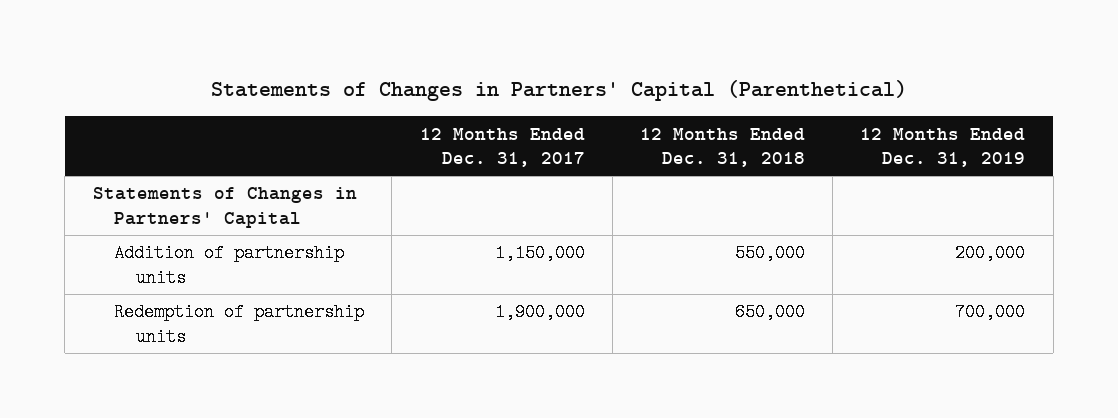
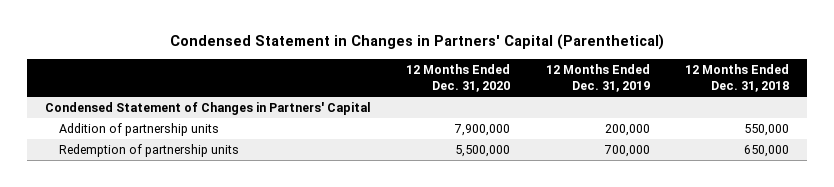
[210,80,907,102] Statements of Changes in Partners' Capital (Parenthetical) -> [169,34,664,51] Condensed Statement in Changes in Partners' Capital (Parenthetical)
[419,127,585,168] 12 Months Ended Dec. 31, 2017 -> none
none -> [406,63,511,92] 12 Months Ended Dec. 31, 2020
[92,187,357,228] Statements of Changes in Partners' Capital -> [44,102,371,116] Condensed Statement of Changes in Partners' Capital

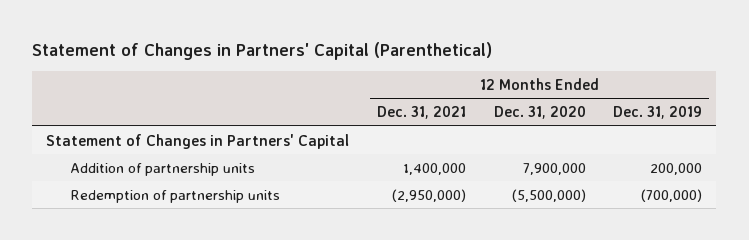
[169,34,664,51] Condensed Statement in Changes in Partners' Capital (Parenthetical) -> [32,41,493,60] Statement of Changes in Partners' Capital (Parenthetical)
[685,63,790,92] 12 Months Ended Dec. 31, 2018 -> none
none -> [376,106,466,120] Dec. 31, 2021
[44,102,371,116] Condensed Statement of Changes in Partners' Capital -> [46,133,350,149] Statement of Changes in Partners' Capital
[455,145,511,158] 5,500,000 -> [511,188,586,202] (5,500,000)
[603,145,650,158] 700,000 -> [641,188,703,202] (700,000)

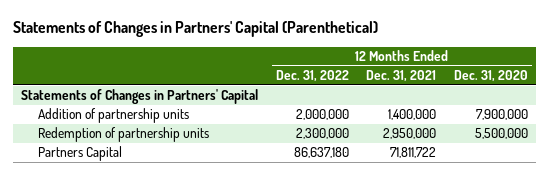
[32,41,493,60] Statement of Changes in Partners' Capital (Parenthetical) -> [12,21,378,38] Statements of Changes in Partners' Capital (Parenthetical)
[613,106,703,120] Dec. 31, 2019 -> none
none -> [275,70,349,83] Dec. 31, 2022
[46,133,350,149] Statement of Changes in Partners' Capital -> [21,89,259,105] Statements of Changes in Partners' Capital
[391,188,466,202] (2,950,000) -> [383,128,437,140] 2,950,000
[511,188,586,202] (5,500,000) -> [474,128,528,140] 5,500,000
none -> [38,146,123,162] Partners Capital

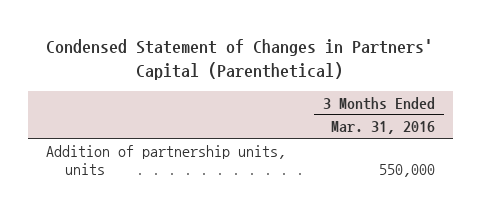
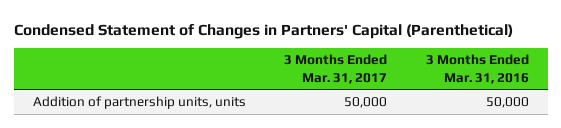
none -> [284,54,388,84] 3 Months Ended Mar. 31, 2017
[378,164,435,178] 550,000 -> [485,97,529,109] 50,000

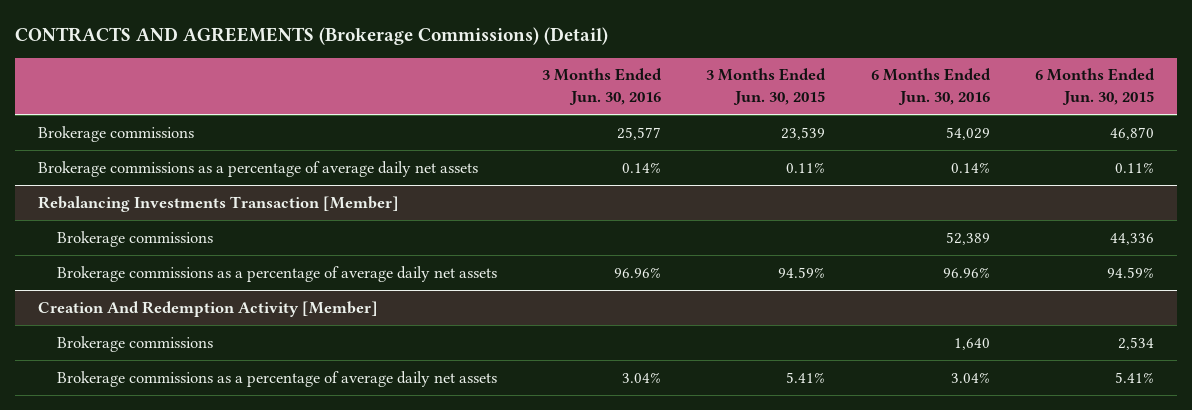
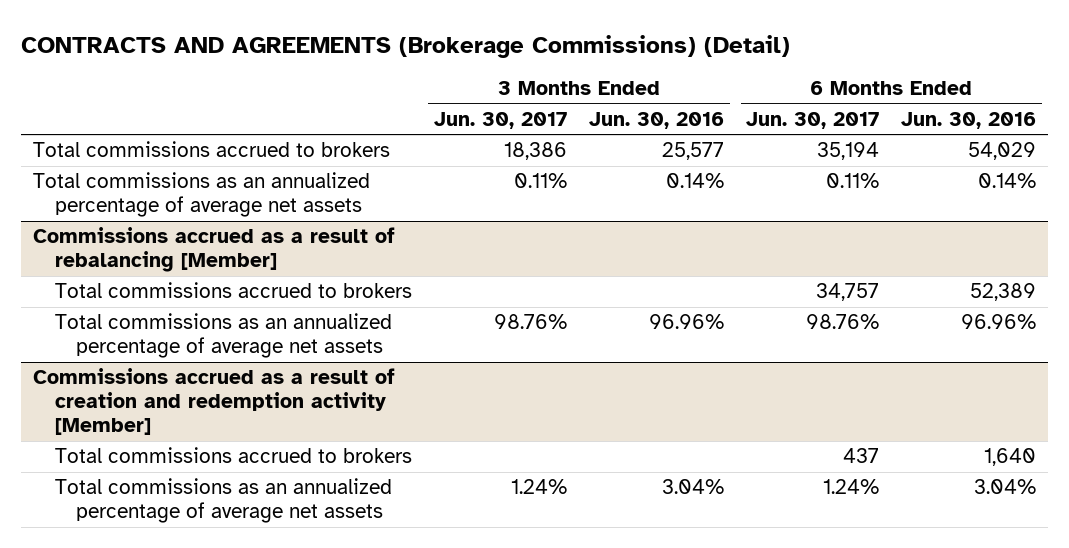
[706,68,827,106] 3 Months Ended Jun. 30, 2015 -> none
[1035,68,1156,106] 6 Months Ended Jun. 30, 2015 -> none
none -> [433,111,567,129] Jun. 30, 2017
none -> [746,111,880,129] Jun. 30, 2017
[37,125,194,142] Brokerage commissions -> [32,141,390,158] Total commissions accrued to brokers
[37,160,478,177] Brokerage commissions as a percentage of average daily net assets -> [32,172,370,218] Total commissions as an annualized percentage of average net assets
[37,195,399,212] Rebalancing Investments Transaction [Member] -> [32,227,395,273] Commissions accrued as a result of rebalancing [Member]
[56,230,213,247] Brokerage commissions -> [54,282,412,299] Total commissions accrued to brokers
[56,265,497,282] Brokerage commissions as a percentage of average daily net assets -> [54,313,392,359] Total commissions as an annualized percentage of average net assets
[37,300,378,317] Creation And Redemption Activity [Member] -> [32,368,395,436] Commissions accrued as a result of creation and redemption activity [Member]
[56,335,213,352] Brokerage commissions -> [54,447,412,464] Total commissions accrued to brokers
[56,370,497,387] Brokerage commissions as a percentage of average daily net assets -> [54,478,392,524] Total commissions as an annualized percentage of average net assets

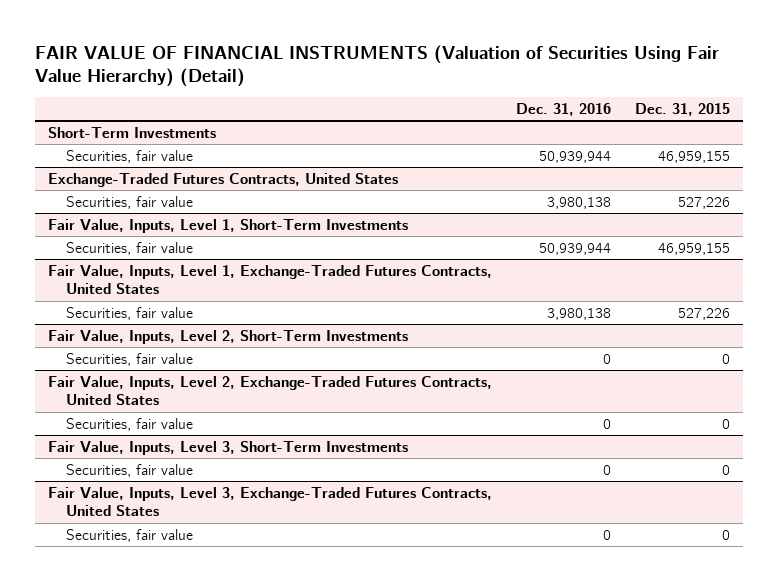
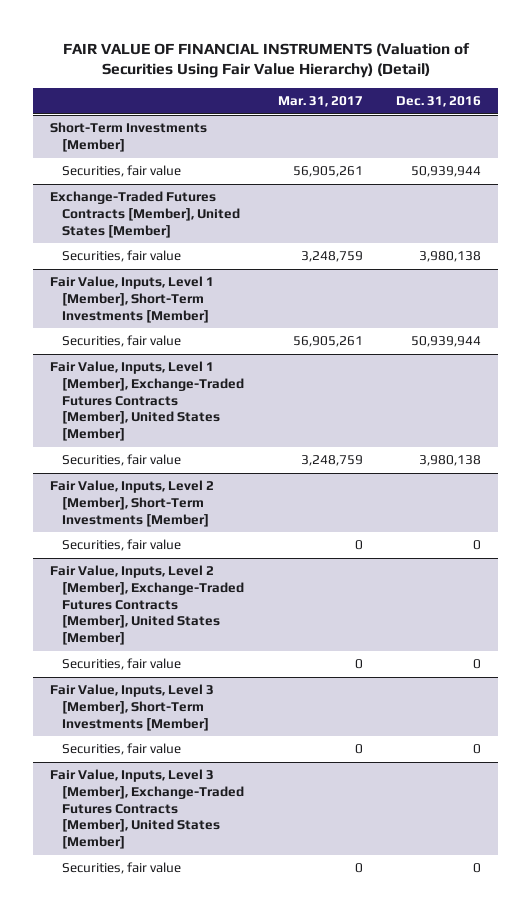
[635,102,731,116] Dec. 31, 2015 -> none
none -> [277,96,363,108] Mar. 31, 2017
[47,126,216,138] Short-Term Investments -> [50,122,208,152] Short-Term Investments [Member]
[47,172,398,187] Exchange-Traded Futures Contracts, United States -> [50,191,241,238] Exchange-Traded Futures Contracts [Member], United States [Member]
[47,218,408,233] Fair Value, Inputs, Level 1, Short-Term Investments -> [50,276,215,323] Fair Value, Inputs, Level 1 [Member], Short-Term Investments [Member]
[47,264,492,295] Fair Value, Inputs, Level 1, Exchange-Traded Futures Contracts, United States -> [50,361,245,442] Fair Value, Inputs, Level 1 [Member], Exchange-Traded Futures Contracts [Member], United States [Member]
[47,329,408,344] Fair Value, Inputs, Level 2, Short-Term Investments -> [50,480,215,527] Fair Value, Inputs, Level 2 [Member], Short-Term Investments [Member]
[47,375,492,406] Fair Value, Inputs, Level 2, Exchange-Traded Futures Contracts, United States -> [50,565,245,646] Fair Value, Inputs, Level 2 [Member], Exchange-Traded Futures Contracts [Member], United States [Member]
[47,440,408,455] Fair Value, Inputs, Level 3, Short-Term Investments -> [50,684,215,731] Fair Value, Inputs, Level 3 [Member], Short-Term Investments [Member]
[47,486,492,517] Fair Value, Inputs, Level 3, Exchange-Traded Futures Contracts, United States -> [50,769,245,850] Fair Value, Inputs, Level 3 [Member], Exchange-Traded Futures Contracts [Member], United States [Member]

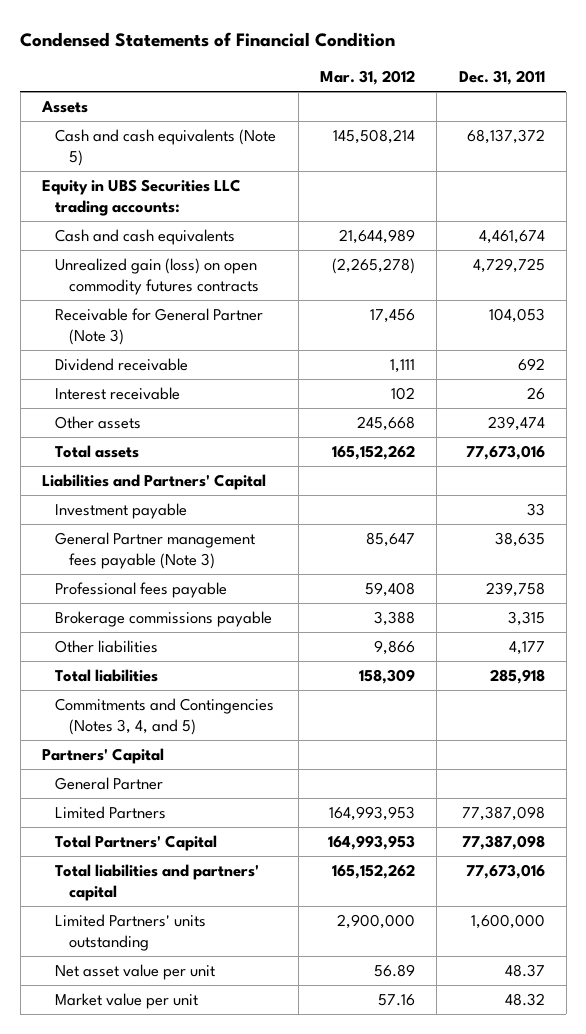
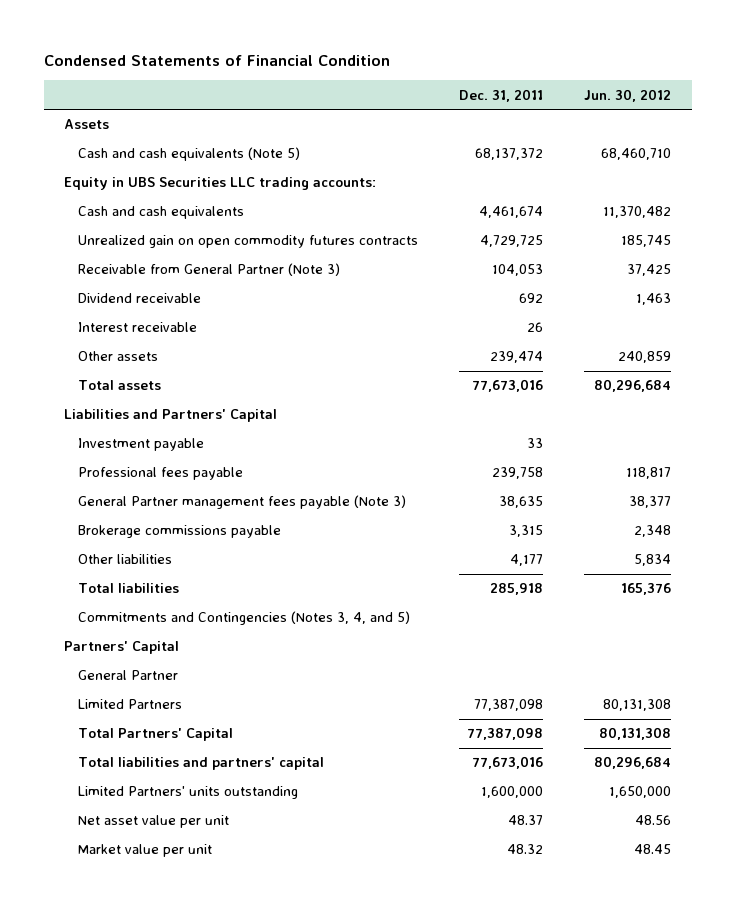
[319,70,415,86] Mar. 31, 2012 -> none
none -> [584,88,672,102] Jun. 30, 2012
[55,257,259,296] Unrealized gain (loss) on open commodity futures contracts -> [77,235,418,249] Unrealized gain on open commodity futures contracts
[55,307,264,346] Receivable for General Partner (Note 3) -> [77,263,340,277] Receivable from General Partner (Note 3)
[55,531,256,570] General Partner management fees payable (Note 3) -> [77,495,406,510] General Partner management fees payable (Note 3)

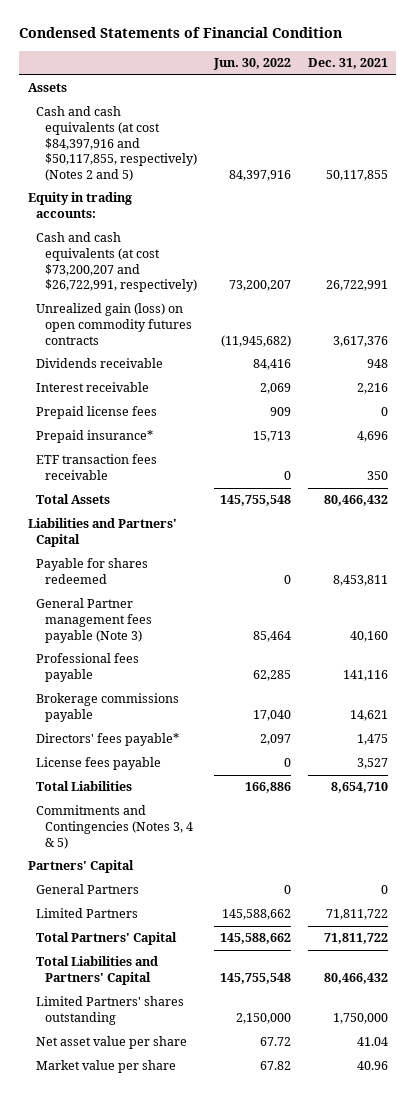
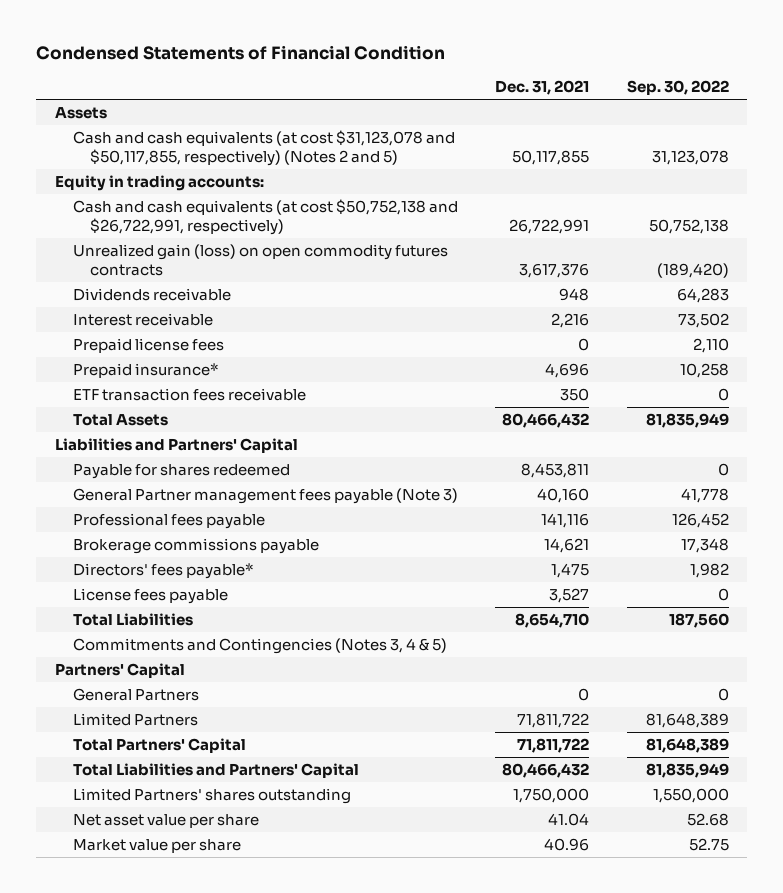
[212,58,291,71] Jun. 30, 2022 -> none
none -> [626,80,729,96] Sep. 30, 2022
[36,106,197,181] Cash and cash equivalents (at cost $84,397,916 and $50,117,855, respectively) (Notes 2 and 5) -> [72,130,455,166] Cash and cash equivalents (at cost $31,123,078 and $50,117,855, respectively) (Notes 2 and 5)
[36,232,197,293] Cash and cash equivalents (at cost $73,200,207 and $26,722,991, respectively) -> [72,199,458,235] Cash and cash equivalents (at cost $50,752,138 and $26,722,991, respectively)

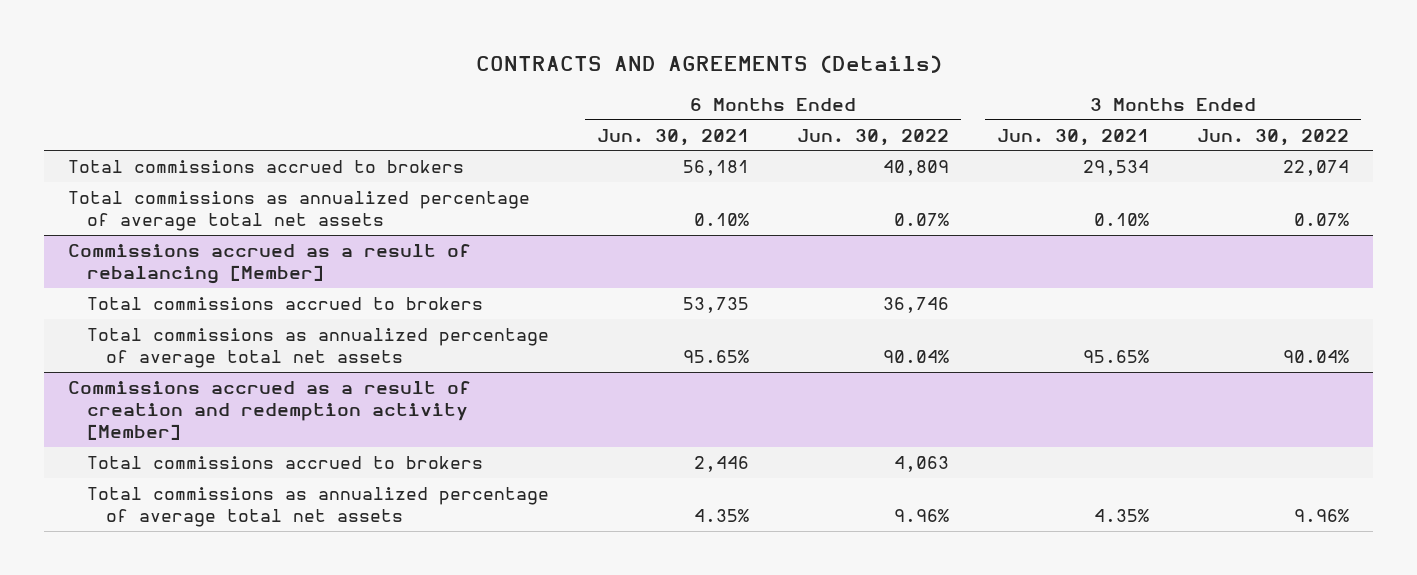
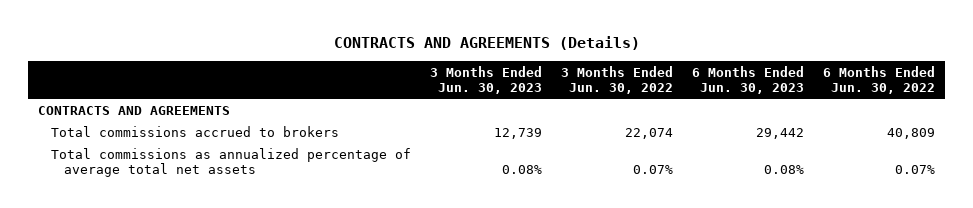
[596,128,749,146] Jun. 30, 2021 -> none
[997,128,1150,146] Jun. 30, 2021 -> none
none -> [429,65,542,94] 3 Months Ended Jun. 30, 2023
none -> [692,65,805,94] 6 Months Ended Jun. 30, 2023
none -> [38,105,231,115] CONTRACTS AND AGREEMENTS
[67,244,471,285] Commissions accrued as a result of rebalancing [Member] -> none
[86,297,483,311] Total commissions accrued to brokers -> none
[86,328,549,369] Total commissions as annualized percentage of average total net assets -> none
[67,381,471,441] Commissions accrued as a result of creation and redemption activity [Member] -> none
[86,456,483,470] Total commissions accrued to brokers -> none
[86,487,549,528] Total commissions as annualized percentage of average total net assets -> none

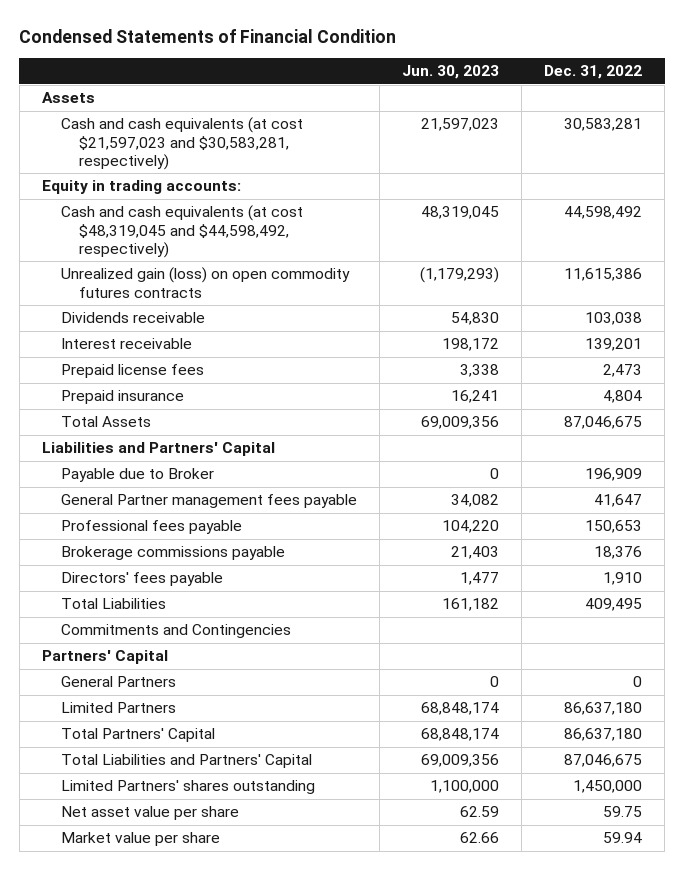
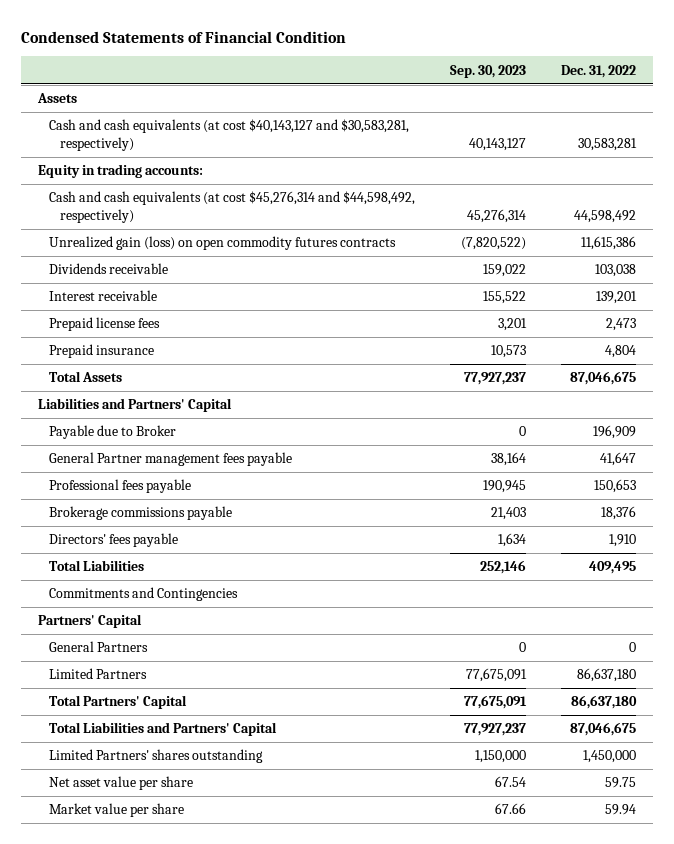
[401,65,499,80] Jun. 30, 2023 -> none
none -> [450,64,527,78] Sep. 30, 2023
[60,117,303,170] Cash and cash equivalents (at cost $21,597,023 and $30,583,281, respectively) -> [49,119,410,152] Cash and cash equivalents (at cost $40,143,127 and $30,583,281, respectively)
[60,205,303,258] Cash and cash equivalents (at cost $48,319,045 and $44,598,492, respectively) -> [49,191,416,224] Cash and cash equivalents (at cost $45,276,314 and $44,598,492, respectively)

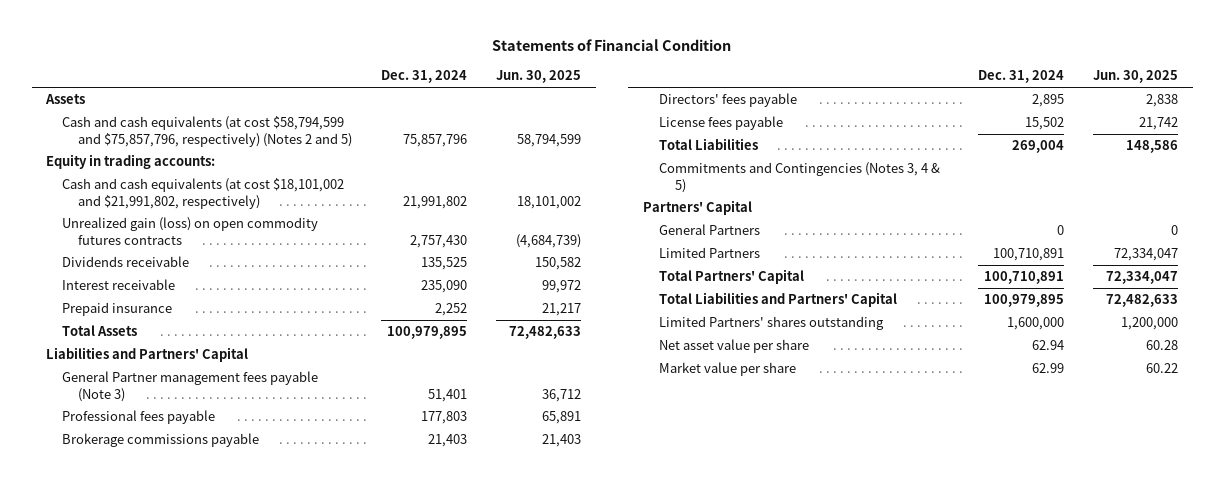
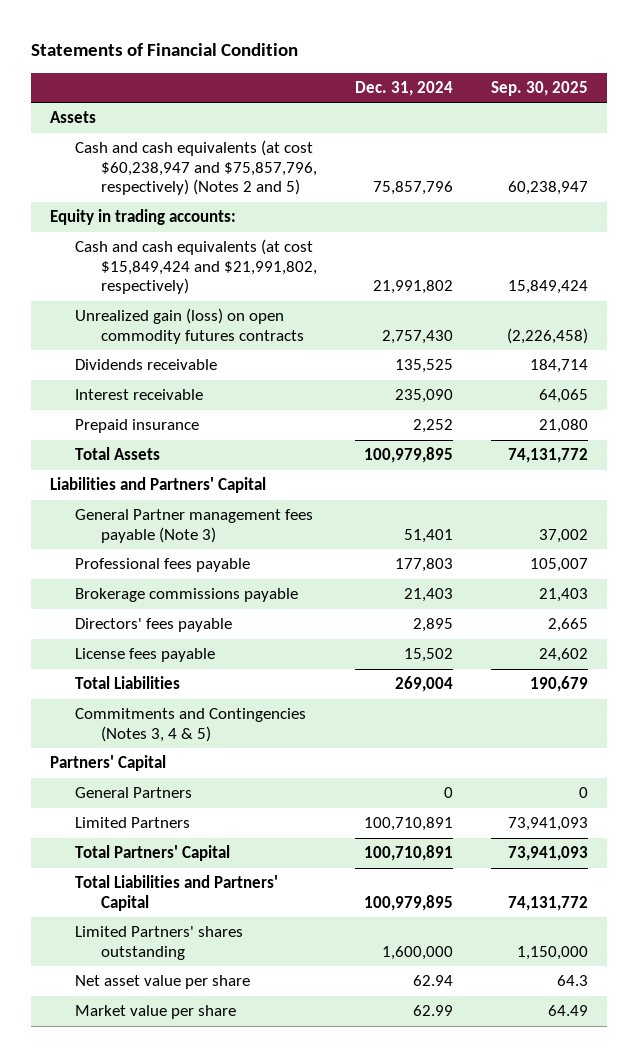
[496,70,582,84] Jun. 30, 2025 -> none
none -> [490,80,588,96] Sep. 30, 2025
[62,116,352,147] Cash and cash equivalents (at cost $58,794,599 and $75,857,796, respectively) (Notes 2 and 5) -> [75,140,317,196] Cash and cash equivalents (at cost $60,238,947 and $75,857,796, respectively) (Notes 2 and 5)
[62,178,345,209] Cash and cash equivalents (at cost $18,101,002 and $21,991,802, respectively) -> [75,239,317,295] Cash and cash equivalents (at cost $15,849,424 and $21,991,802, respectively)

